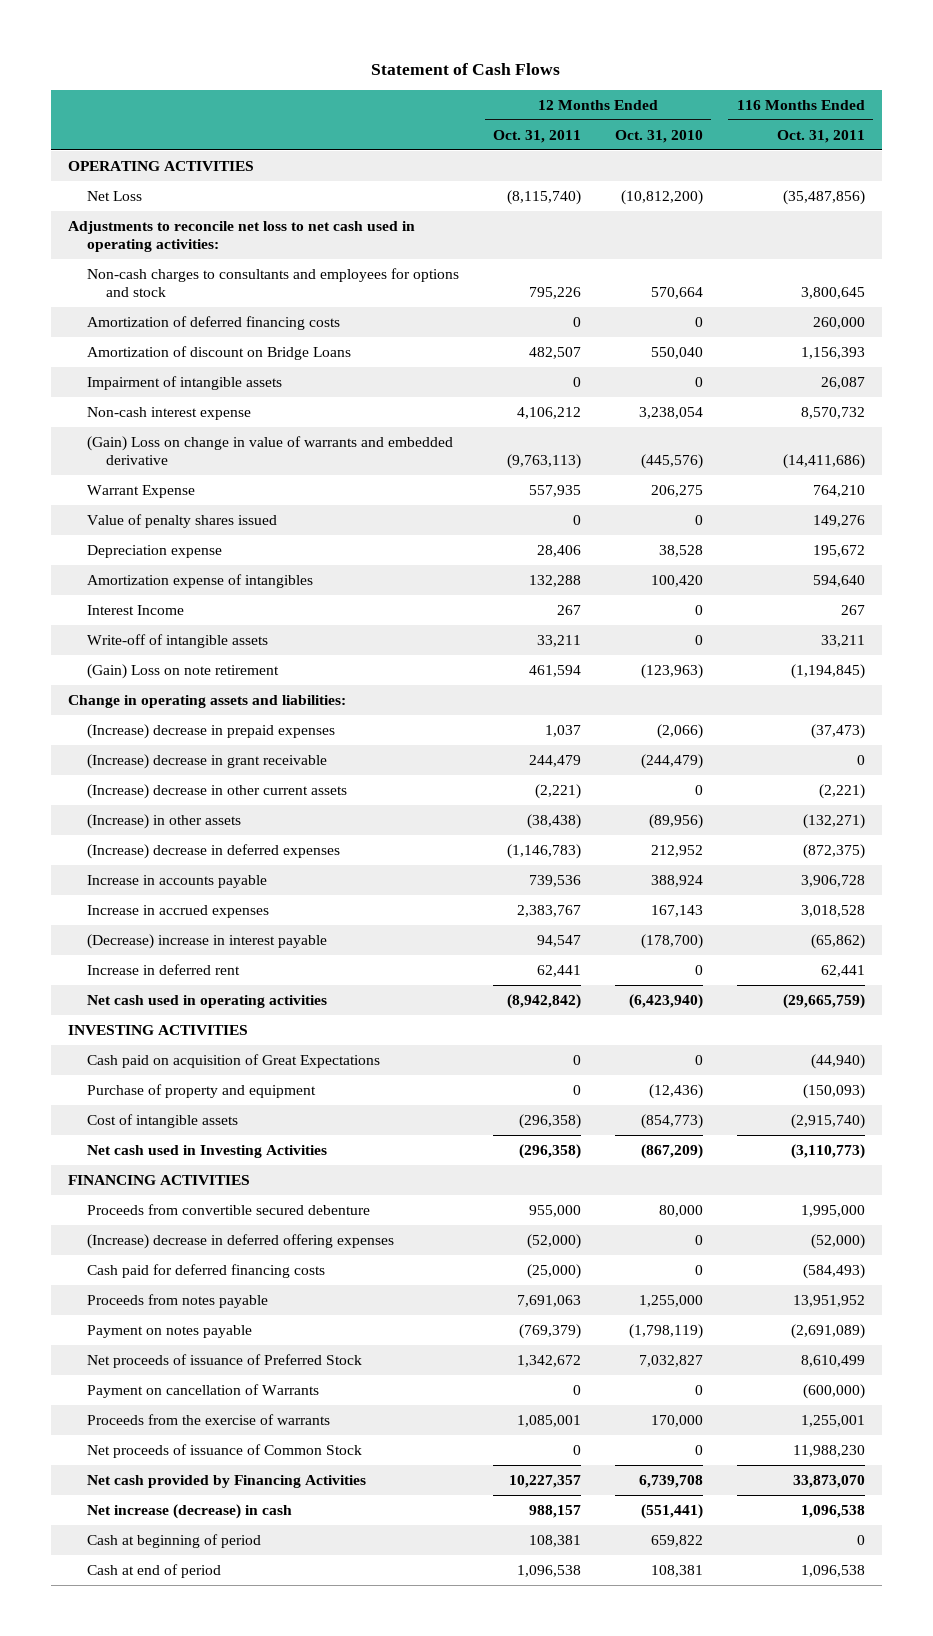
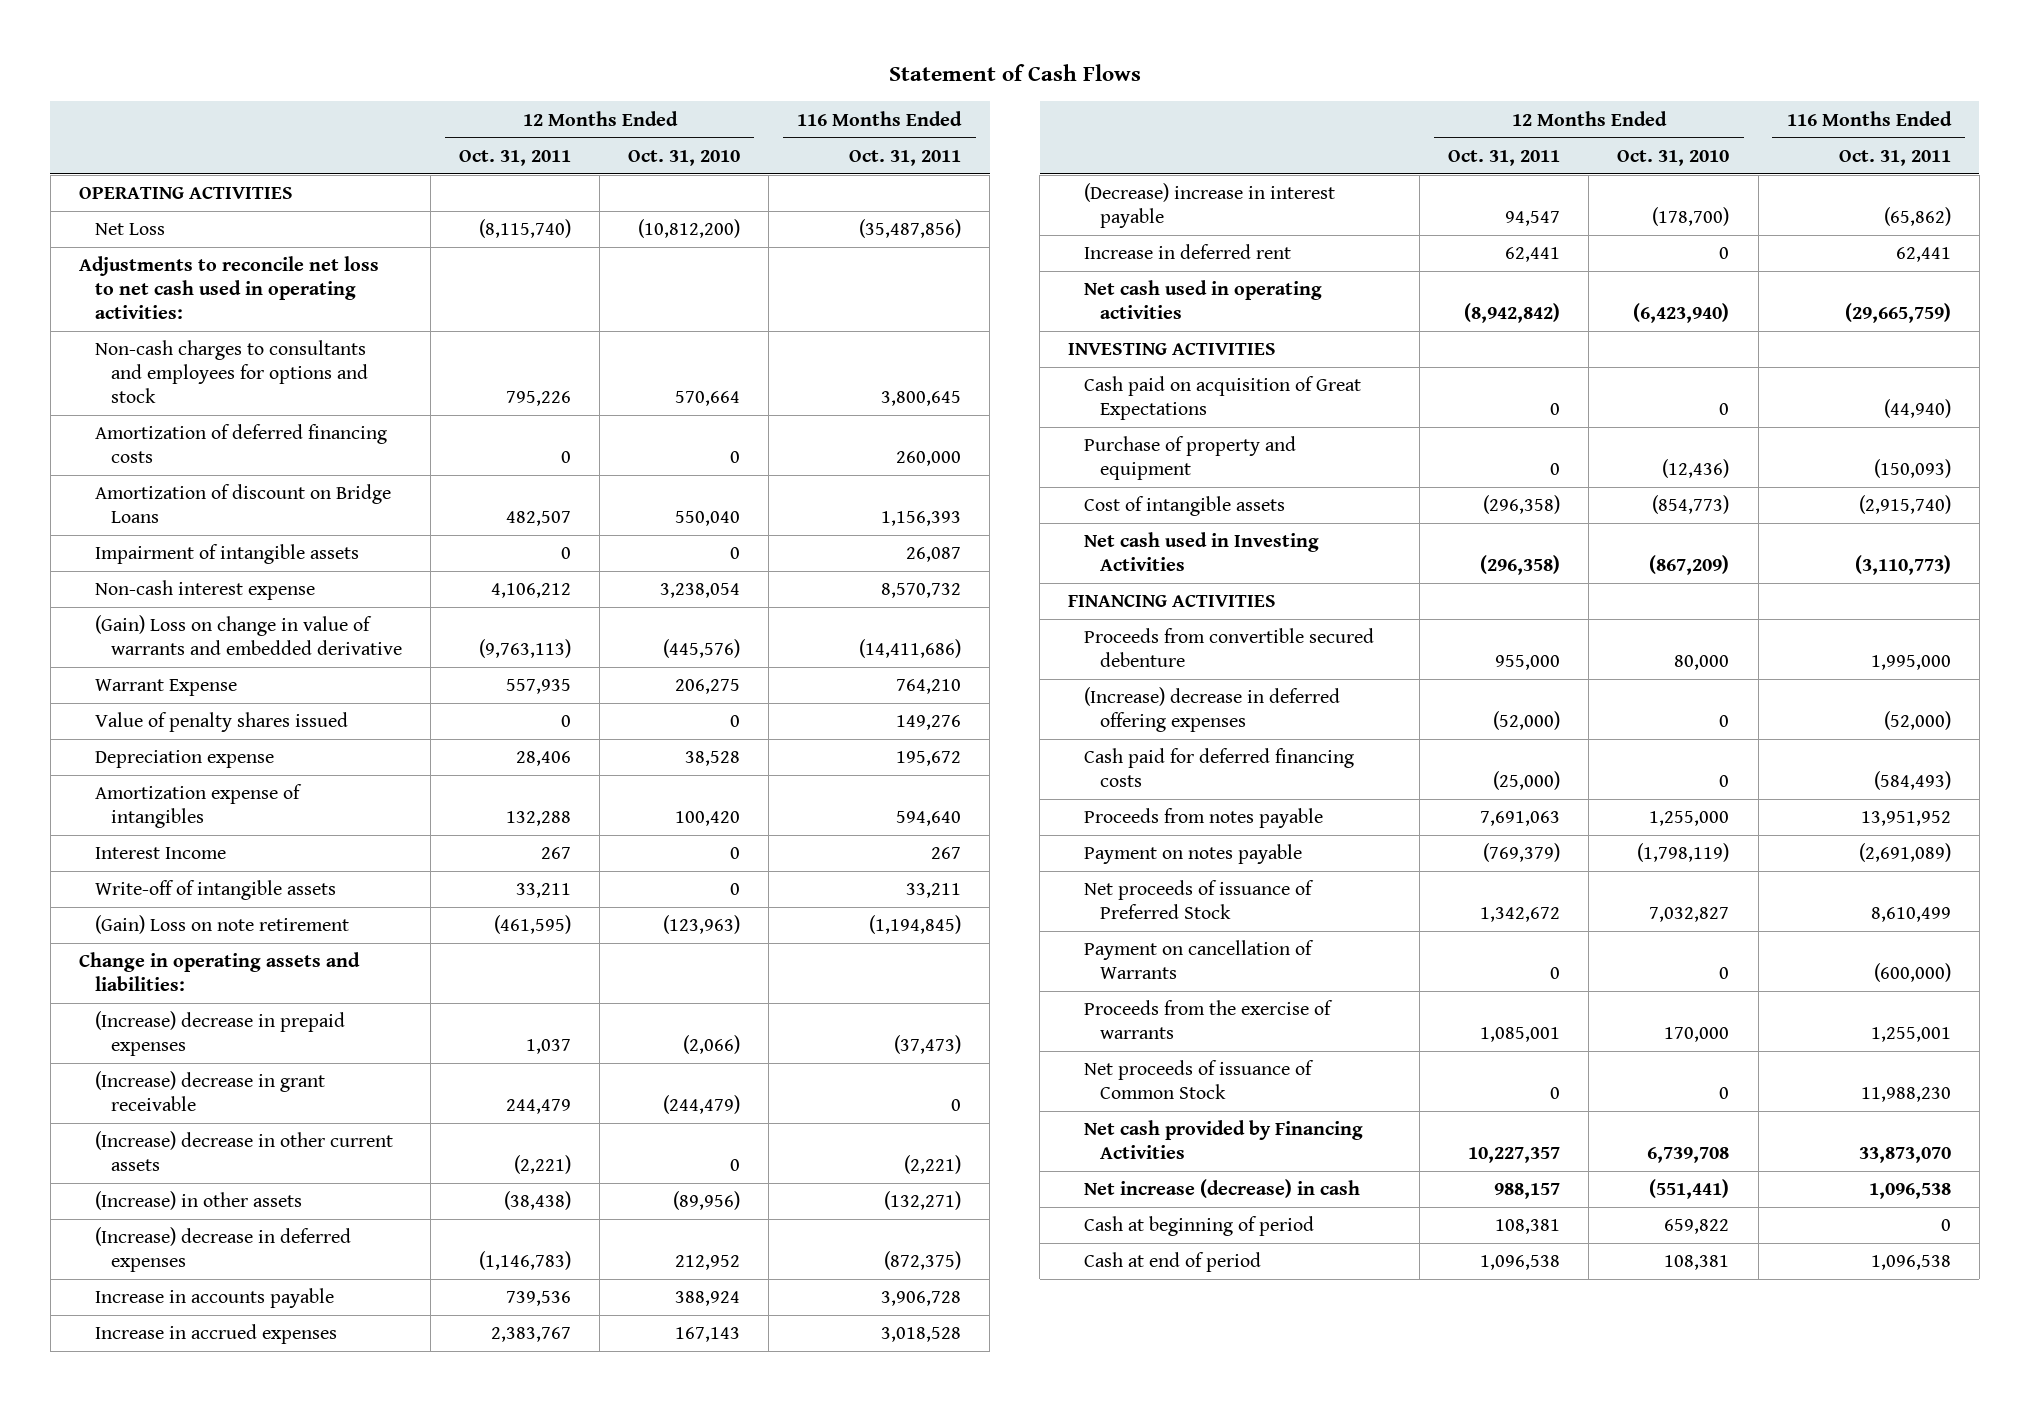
[529,664,582,677] 461,594 -> [494,915,572,935] (461,595)

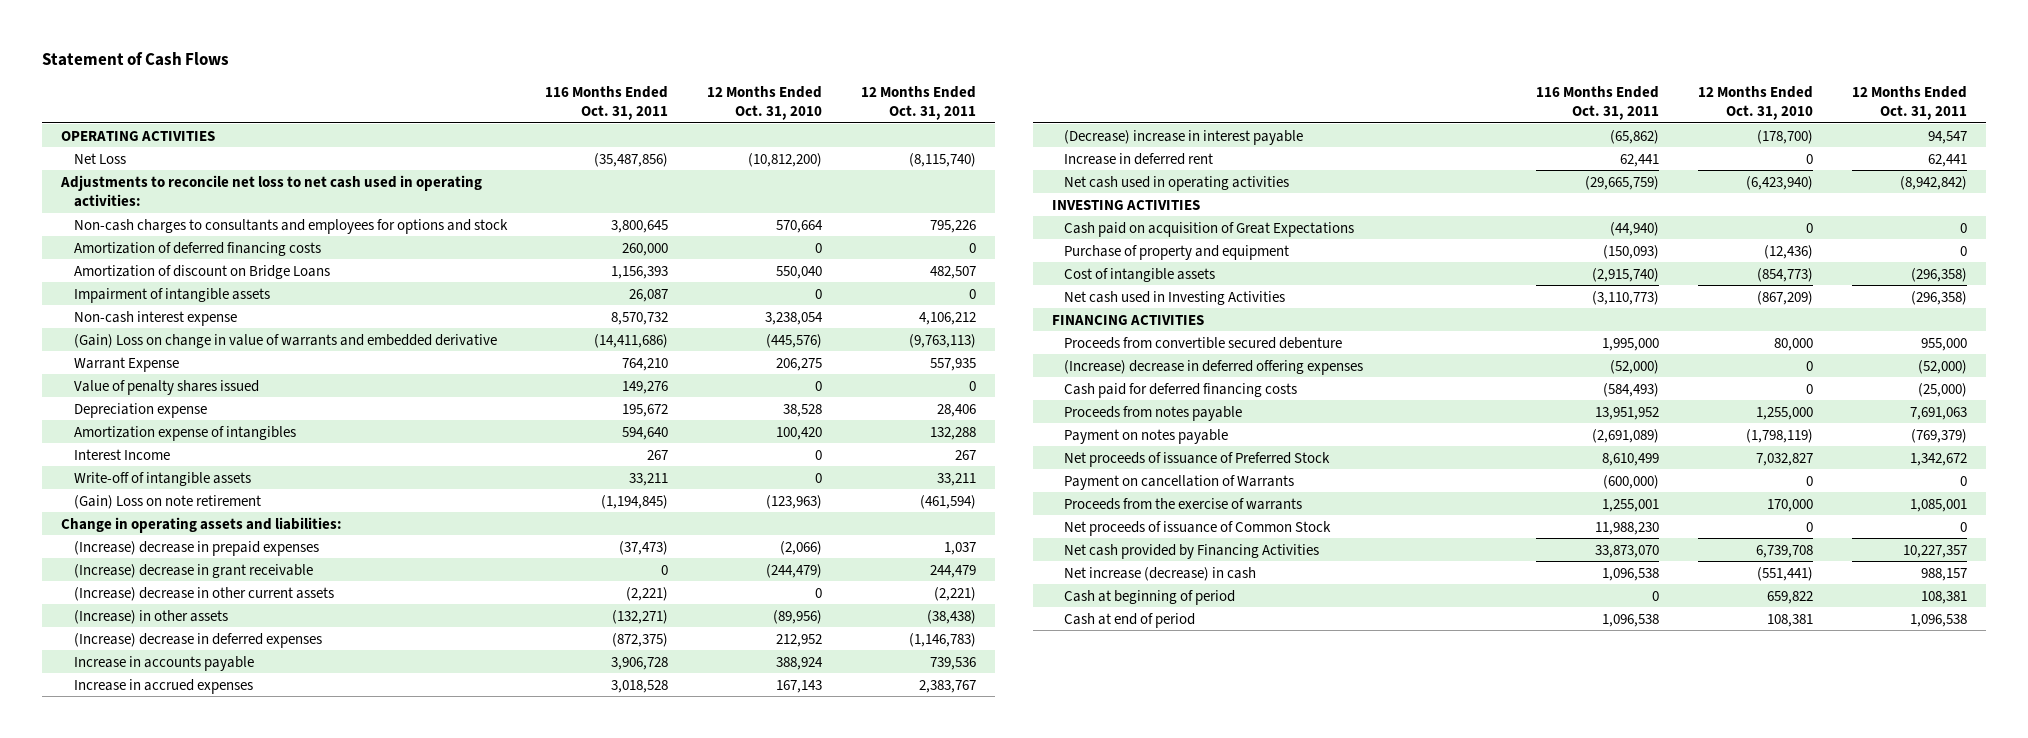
[494,915,572,935] (461,595) -> [919,494,976,509] (461,594)

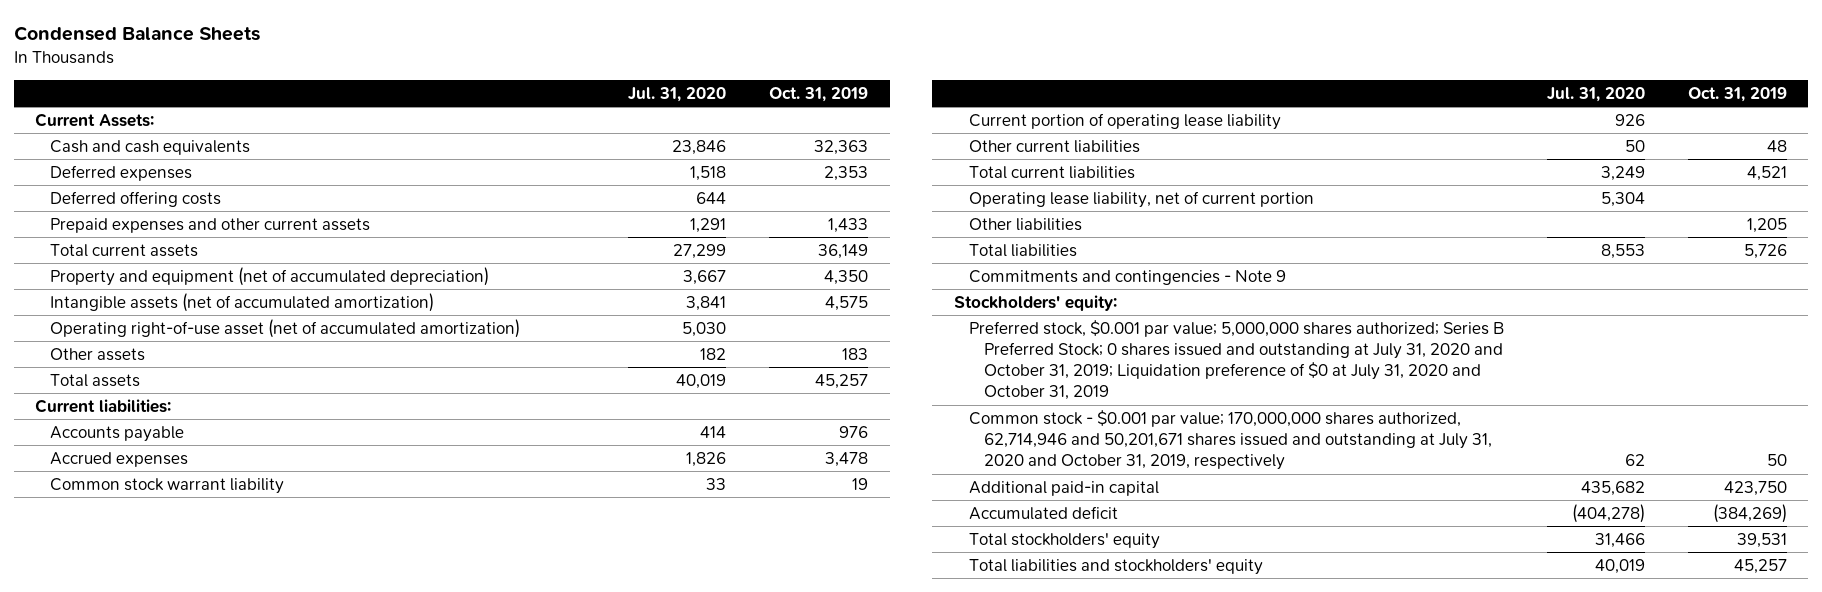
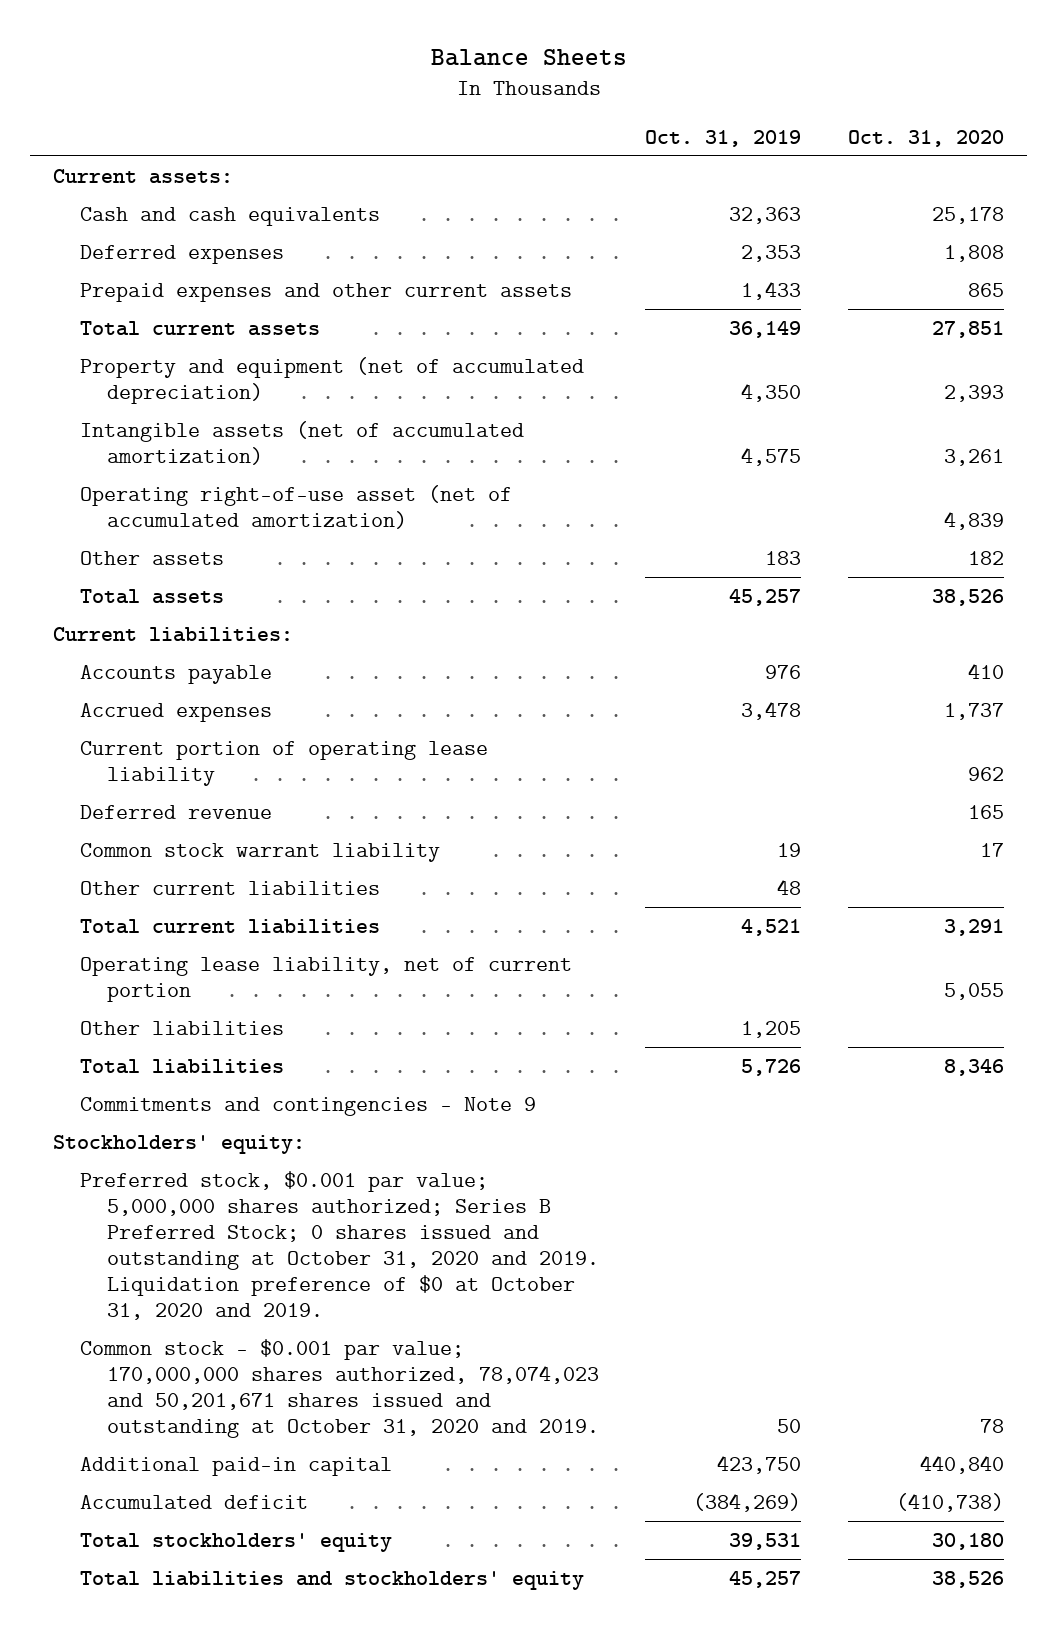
[13,26,260,42] Condensed Balance Sheets -> [430,48,627,66] Balance Sheets
[628,86,727,102] Jul. 31, 2020 -> none
none -> [848,129,1005,147] Oct. 31, 2020
[35,112,155,127] Current Assets: -> [53,168,234,184] Current assets:
[50,190,222,207] Deferred offering costs -> none
none -> [80,804,273,819] Deferred revenue
[50,477,285,494] Common stock warrant liability -> [80,842,441,862] Common stock warrant liability
[968,319,1504,401] Preferred stock, $0.001 par value; 5,000,000 shares authorized; Series B Preferred Stock; 0 shares issued and outstanding at July 31, 2020 and October 31, 2019; Liquidation preference of $0 at July 31, 2020 and October 31, 2019 -> [80,1170,599,1321] Preferred stock, $0.001 par value; 5,000,000 shares authorized; Series B Preferred Stock; 0 shares issued and outstanding at October 31, 2020 and 2019. Liquidation preference of $0 at October 31, 2020 and 2019.
[968,409,1492,471] Common stock - $0.001 par value; 170,000,000 shares authorized, 62,714,946 and 50,201,671 shares issued and outstanding at July 31, 2020 and October 31, 2019, respectively -> [80,1338,599,1438] Common stock - $0.001 par value; 170,000,000 shares authorized, 78,074,023 and 50,201,671 shares issued and outstanding at October 31, 2020 and 2019.

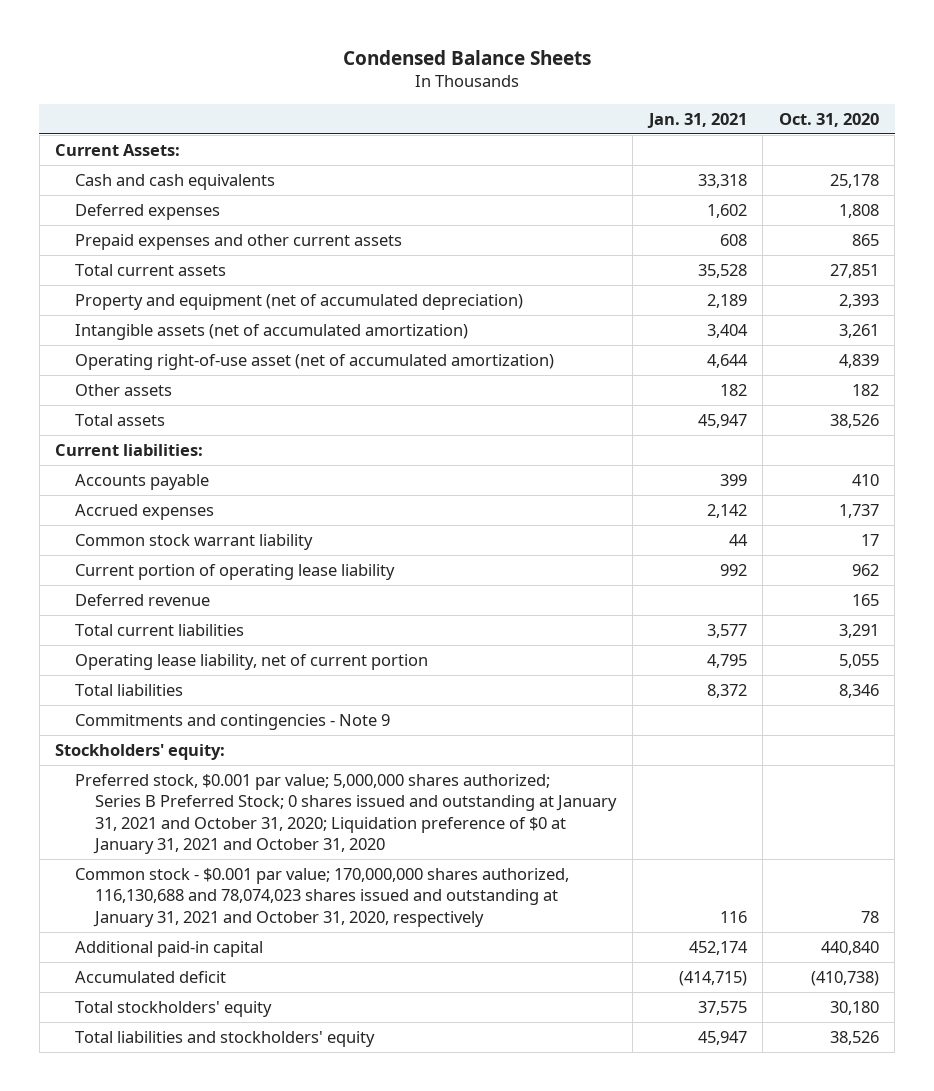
[430,48,627,66] Balance Sheets -> [342,49,591,65] Condensed Balance Sheets
[645,129,802,147] Oct. 31, 2019 -> none
none -> [646,112,747,128] Jan. 31, 2021
[53,168,234,184] Current assets: -> [55,143,181,156] Current Assets:
[80,842,441,862] Common stock warrant liability -> [75,533,314,550] Common stock warrant liability
[80,880,381,895] Other current liabilities -> none
[80,1020,285,1035] Other liabilities -> none
[80,1170,599,1321] Preferred stock, $0.001 par value; 5,000,000 shares authorized; Series B Preferred Stock; 0 shares issued and outstanding at October 31, 2020 and 2019. Liquidation preference of $0 at October 31, 2020 and 2019. -> [75,773,618,855] Preferred stock, $0.001 par value; 5,000,000 shares authorized; Series B Preferred Stock; 0 shares issued and outstanding at January 31, 2021 and October 31, 2020; Liquidation preference of $0 at January 31, 2021 and October 31, 2020
[80,1338,599,1438] Common stock - $0.001 par value; 170,000,000 shares authorized, 78,074,023 and 50,201,671 shares issued and outstanding at October 31, 2020 and 2019. -> [75,867,570,927] Common stock - $0.001 par value; 170,000,000 shares authorized, 116,130,688 and 78,074,023 shares issued and outstanding at January 31, 2021 and October 31, 2020, respectively

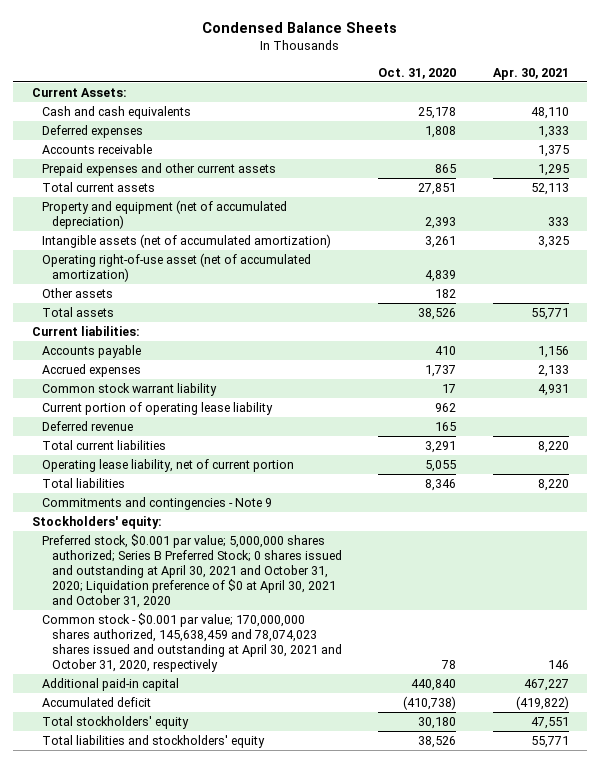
[646,112,747,128] Jan. 31, 2021 -> none
none -> [492,67,569,80] Apr. 30, 2021
none -> [41,143,152,154] Accounts receivable
[75,773,618,855] Preferred stock, $0.001 par value; 5,000,000 shares authorized; Series B Preferred Stock; 0 shares issued and outstanding at January 31, 2021 and October 31, 2020; Liquidation preference of $0 at January 31, 2021 and October 31, 2020 -> [41,533,342,608] Preferred stock, $0.001 par value; 5,000,000 shares authorized; Series B Preferred Stock; 0 shares issued and outstanding at April 30, 2021 and October 31, 2020; Liquidation preference of $0 at April 30, 2021 and October 31, 2020
[75,867,570,927] Common stock - $0.001 par value; 170,000,000 shares authorized, 116,130,688 and 78,074,023 shares issued and outstanding at January 31, 2021 and October 31, 2020, respectively -> [41,612,342,672] Common stock - $0.001 par value; 170,000,000 shares authorized, 145,638,459 and 78,074,023 shares issued and outstanding at April 30, 2021 and October 31, 2020, respectively

